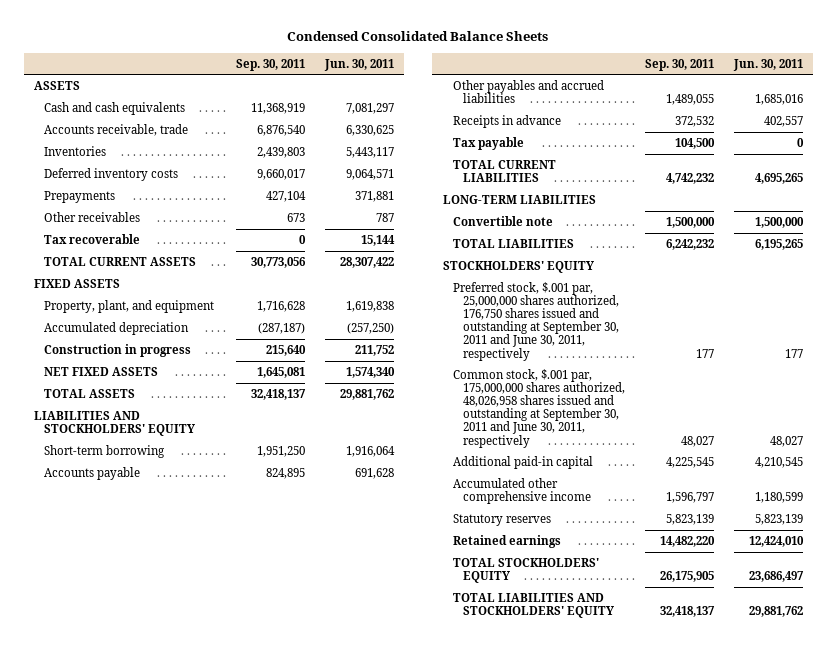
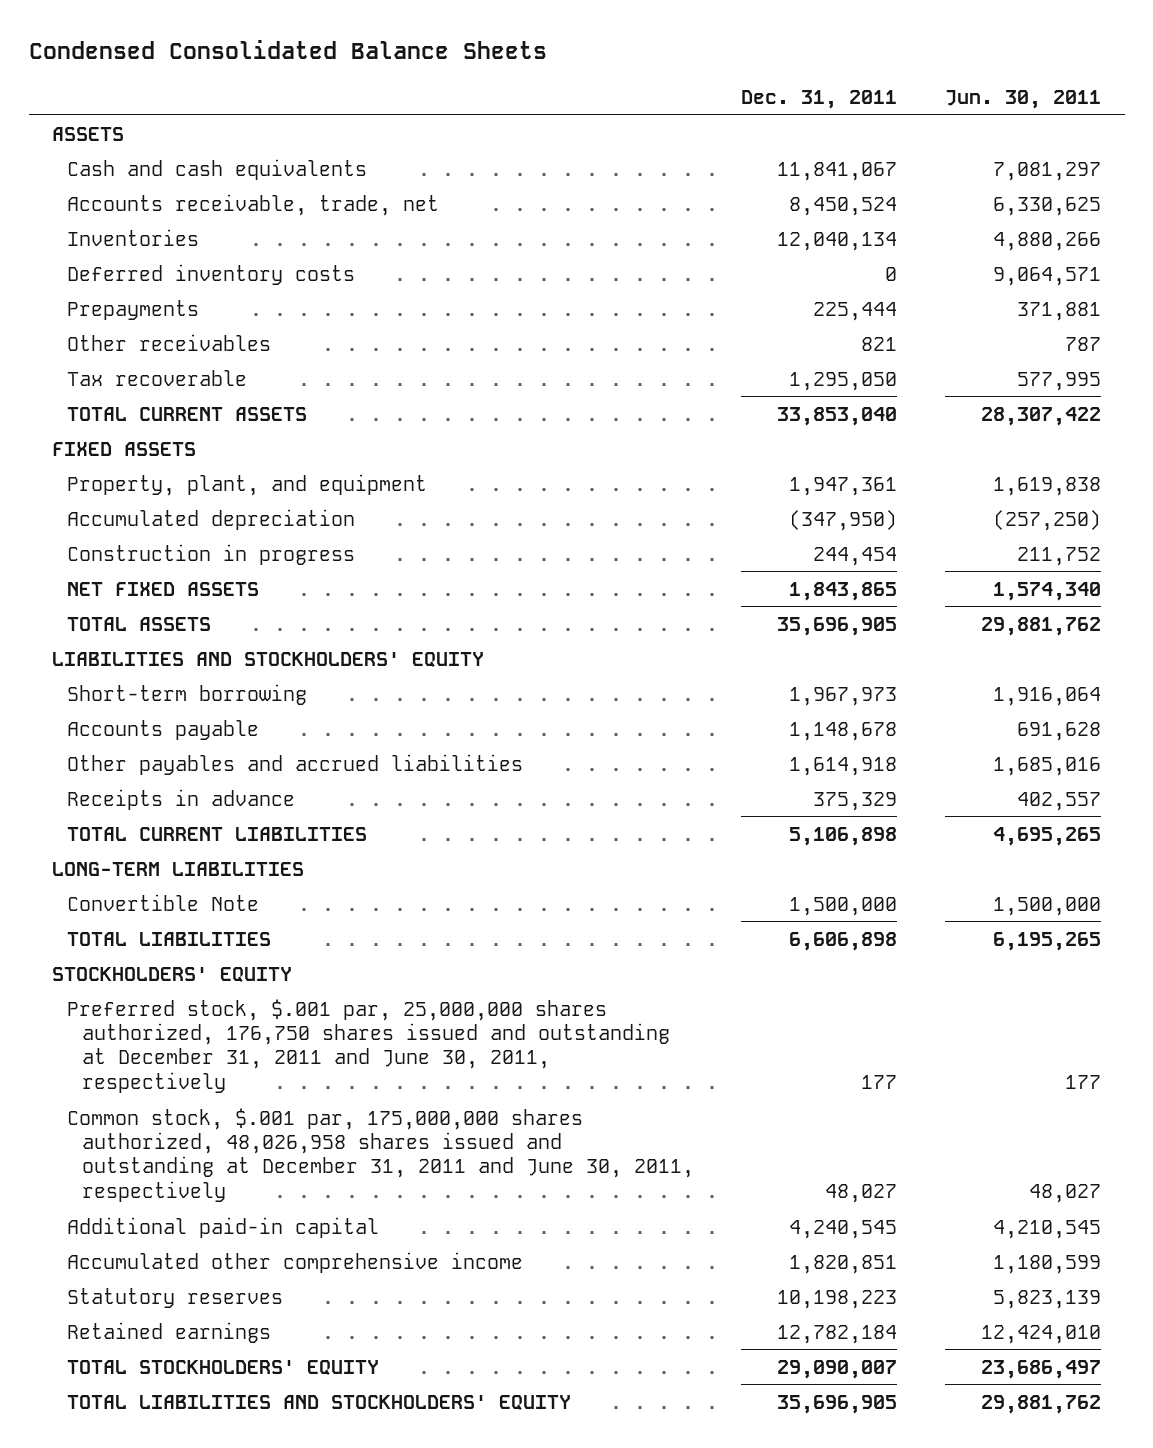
[235,58,305,71] Sep. 30, 2011 -> none
none -> [741,89,898,109] Dec. 31, 2011
[43,123,188,136] Accounts receivable, trade -> [67,193,440,216] Accounts receivable, trade, net
[346,146,395,158] 5,443,117 -> [993,231,1102,251] 4,880,266
[361,234,396,246] 15,144 -> [1017,371,1102,391] 577,995
[452,136,524,150] Tax payable -> none
[452,215,553,226] Convertible note -> [67,893,260,911] Convertible Note
[452,281,619,361] Preferred stock, $.001 par, 25,000,000 shares authorized, 176,750 shares issued and outstanding at September 30, 2011 and June 30, 2011, respectively -> [67,998,670,1093] Preferred stock, $.001 par, 25,000,000 shares authorized, 176,750 shares issued and outstanding at December 31, 2011 and June 30, 2011, respectively
[452,368,625,448] Common stock, $.001 par, 175,000,000 shares authorized, 48,026,958 shares issued and outstanding at September 30, 2011 and June 30, 2011, respectively -> [67,1107,694,1202] Common stock, $.001 par, 175,000,000 shares authorized, 48,026,958 shares issued and outstanding at December 31, 2011 and June 30, 2011, respectively

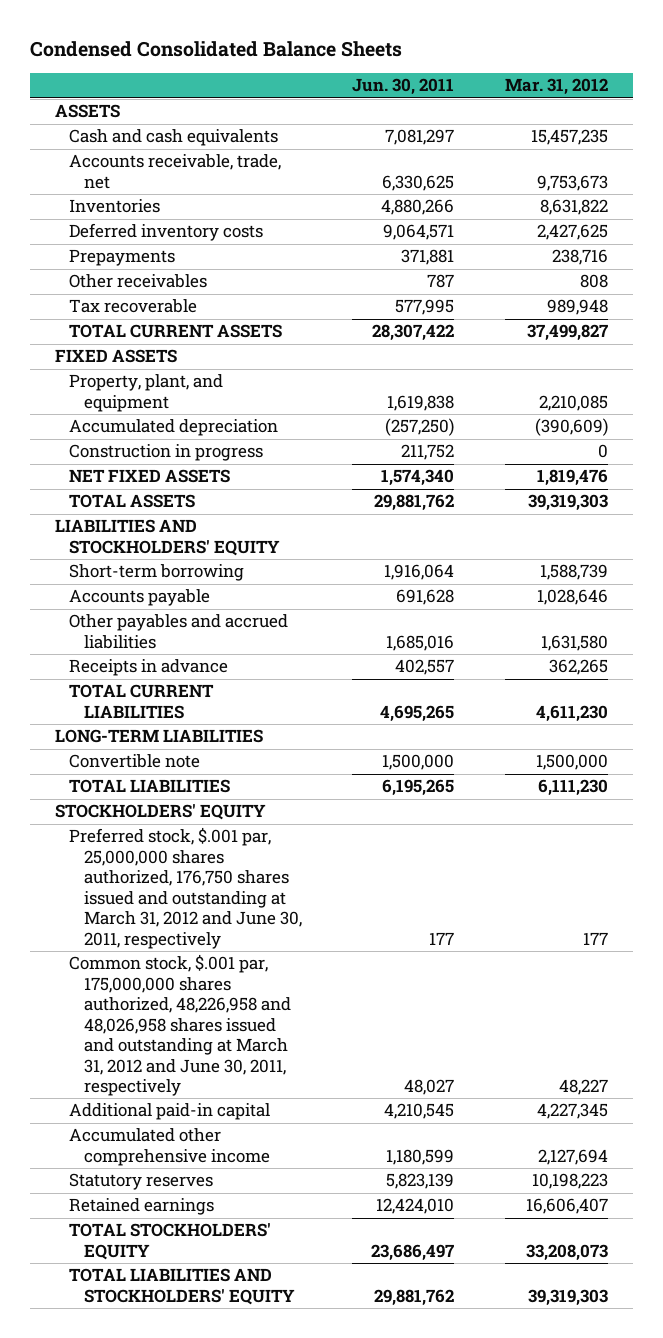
[741,89,898,109] Dec. 31, 2011 -> none
none -> [504,78,608,96] Mar. 31, 2012
[67,893,260,911] Convertible Note -> [69,754,201,769] Convertible note
[67,998,670,1093] Preferred stock, $.001 par, 25,000,000 shares authorized, 176,750 shares issued and outstanding at December 31, 2011 and June 30, 2011, respectively -> [69,827,302,949] Preferred stock, $.001 par, 25,000,000 shares authorized, 176,750 shares issued and outstanding at March 31, 2012 and June 30, 2011, respectively
[67,1107,694,1202] Common stock, $.001 par, 175,000,000 shares authorized, 48,026,958 shares issued and outstanding at December 31, 2011 and June 30, 2011, respectively -> [69,954,291,1096] Common stock, $.001 par, 175,000,000 shares authorized, 48,226,958 and 48,026,958 shares issued and outstanding at March 31, 2012 and June 30, 2011, respectively

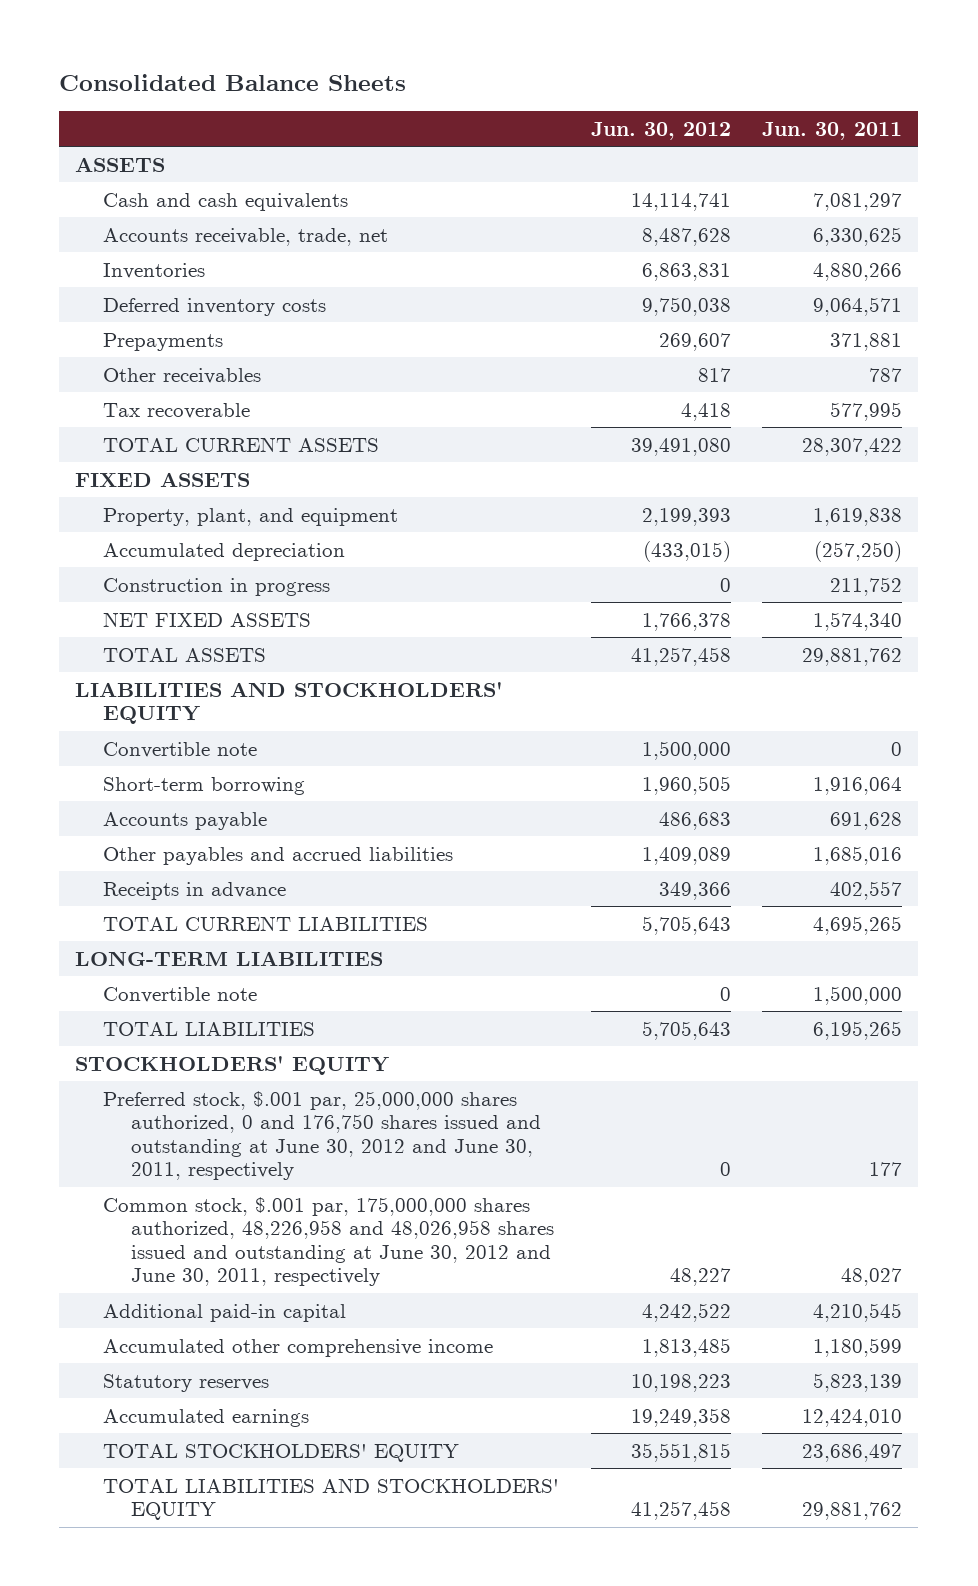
[29,40,402,57] Condensed Consolidated Balance Sheets -> [59,73,407,91] Consolidated Balance Sheets
[504,78,608,96] Mar. 31, 2012 -> none
none -> [590,121,731,140] Jun. 30, 2012
none -> [103,741,258,758] Convertible note
[69,827,302,949] Preferred stock, $.001 par, 25,000,000 shares authorized, 176,750 shares issued and outstanding at March 31, 2012 and June 30, 2011, respectively -> [103,1090,541,1181] Preferred stock, $.001 par, 25,000,000 shares authorized, 0 and 176,750 shares issued and outstanding at June 30, 2012 and June 30, 2011, respectively
[69,954,291,1096] Common stock, $.001 par, 175,000,000 shares authorized, 48,226,958 and 48,026,958 shares issued and outstanding at March 31, 2012 and June 30, 2011, respectively -> [103,1196,554,1287] Common stock, $.001 par, 175,000,000 shares authorized, 48,226,958 and 48,026,958 shares issued and outstanding at June 30, 2012 and June 30, 2011, respectively
[69,1198,215,1216] Retained earnings -> [103,1408,310,1427] Accumulated earnings

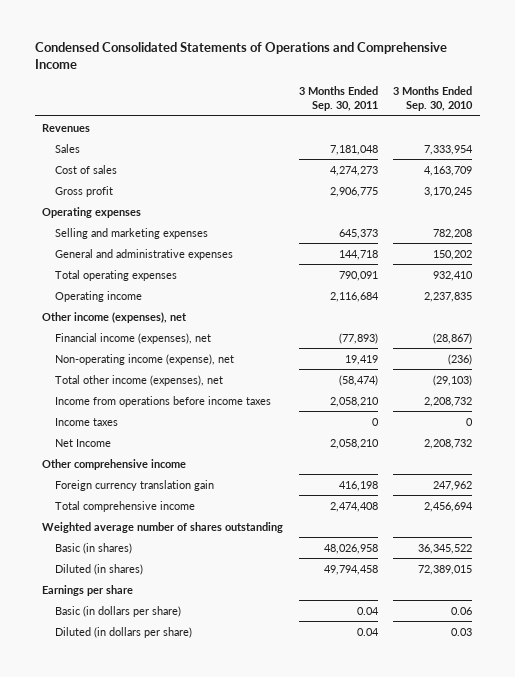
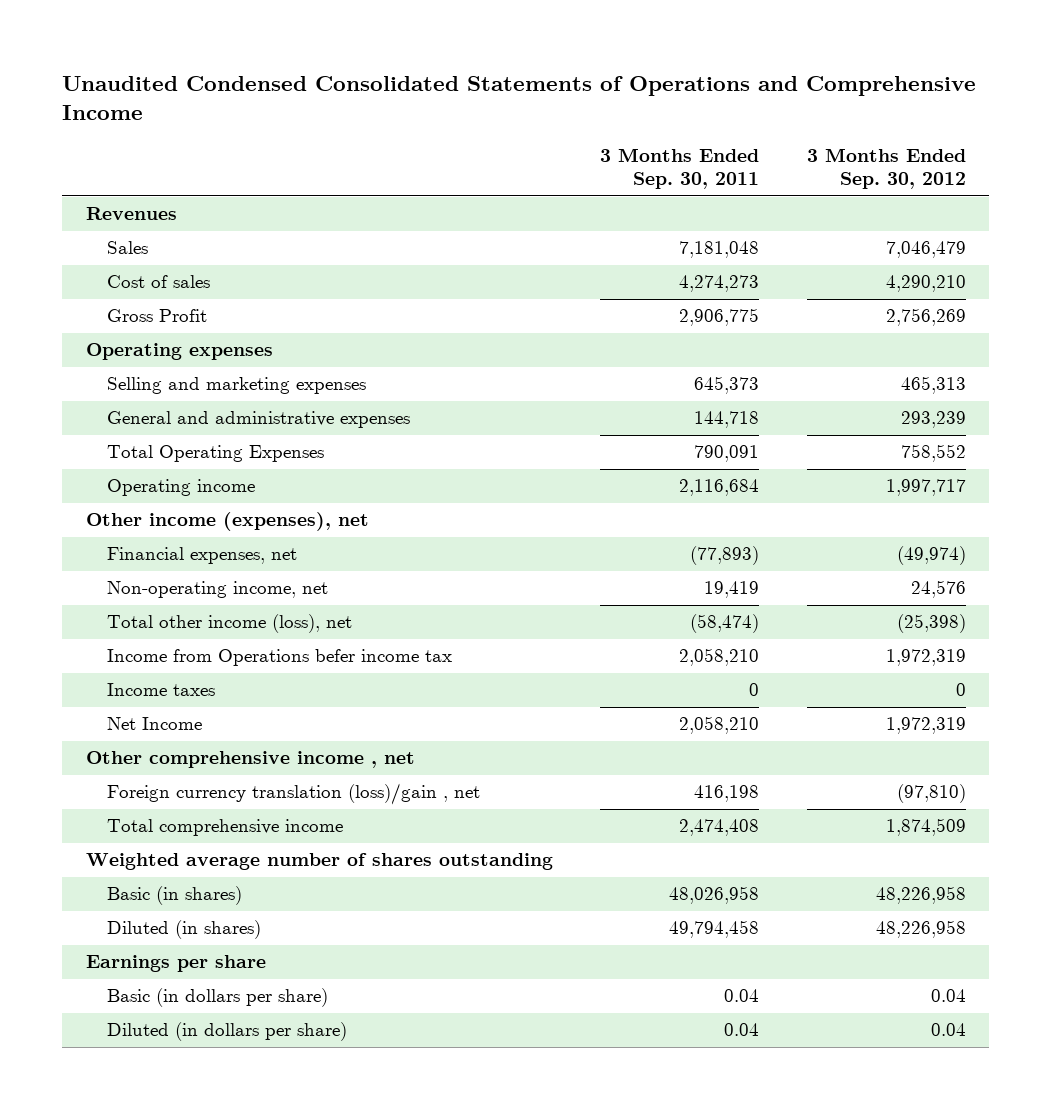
[34,42,447,70] Condensed Consolidated Statements of Operations and Comprehensive Income -> [62,76,977,121] Unaudited Condensed Consolidated Statements of Operations and Comprehensive Income
[393,86,474,112] 3 Months Ended Sep. 30, 2010 -> none
none -> [806,148,966,190] 3 Months Ended Sep. 30, 2012
[54,185,113,197] Gross profit -> [106,309,207,323] Gross Profit
[54,269,177,281] Total operating expenses -> [106,445,324,463] Total Operating Expenses
[54,332,211,344] Financial income (expenses), net -> [106,547,297,565] Financial expenses, net
[54,353,234,365] Non-operating income (expense), net -> [106,581,328,599] Non-operating income, net
[54,374,223,386] Total other income (expenses), net -> [106,614,352,634] Total other income (loss), net
[54,395,271,407] Income from operations before income taxes -> [106,649,452,667] Income from Operations befer income tax
[42,458,187,470] Other comprehensive income -> [85,751,415,769] Other comprehensive income , net
[54,479,214,491] Foreign currency translation gain -> [106,783,480,806] Foreign currency translation (loss)/gain , net

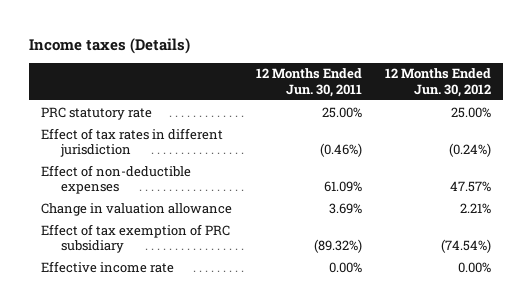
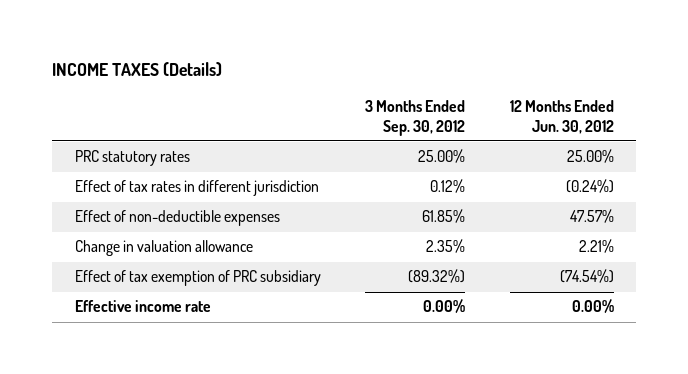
[29,37,191,54] Income taxes (Details) -> [52,62,223,77] INCOME TAXES (Details)
[255,68,362,97] 12 Months Ended Jun. 30, 2011 -> none
none -> [365,100,466,136] 3 Months Ended Sep. 30, 2012
[41,106,153,120] PRC statutory rate -> [74,150,190,167] PRC statutory rates

